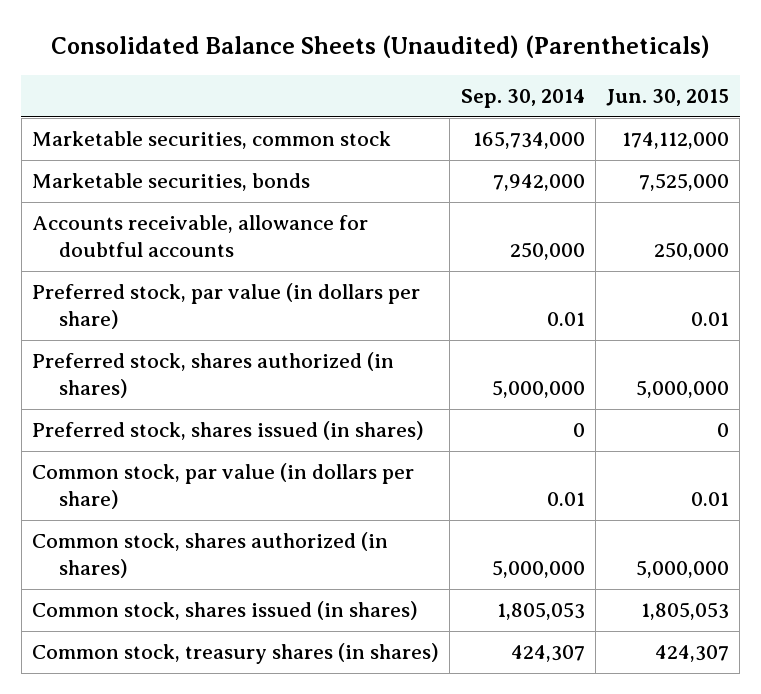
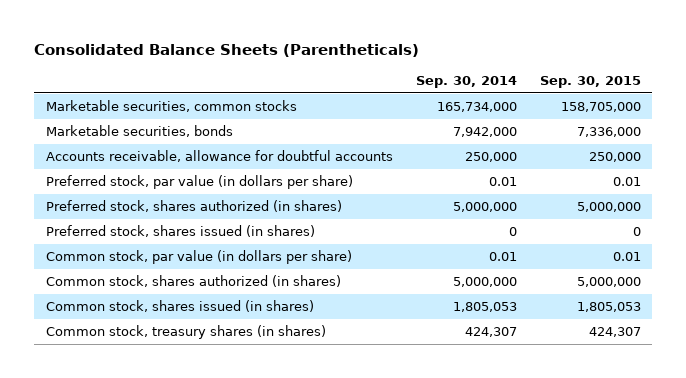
[50,34,710,58] Consolidated Balance Sheets (Unaudited) (Parentheticals) -> [34,43,420,57] Consolidated Balance Sheets (Parentheticals)
[606,88,730,106] Jun. 30, 2015 -> none
none -> [539,76,641,89] Sep. 30, 2015
[32,131,392,150] Marketable securities, common stock -> [45,100,297,113] Marketable securities, common stocks

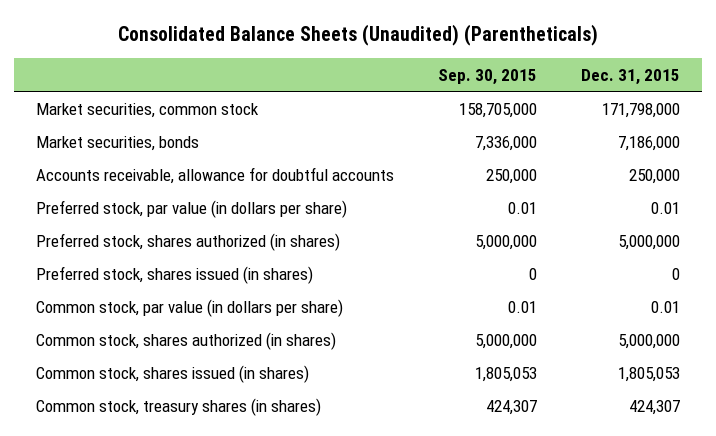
[34,43,420,57] Consolidated Balance Sheets (Parentheticals) -> [118,24,599,47] Consolidated Balance Sheets (Unaudited) (Parentheticals)
[415,76,517,89] Sep. 30, 2014 -> none
none -> [580,68,680,85] Dec. 31, 2015
[45,100,297,113] Marketable securities, common stocks -> [36,102,260,118] Market securities, common stock
[45,125,233,138] Marketable securities, bonds -> [36,135,200,151] Market securities, bonds

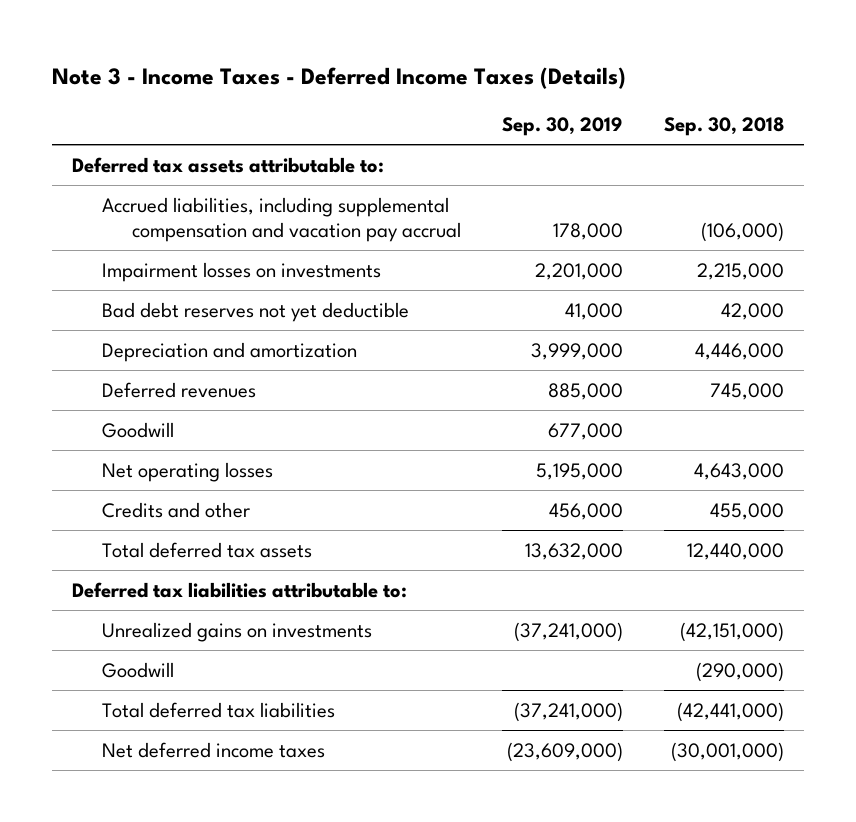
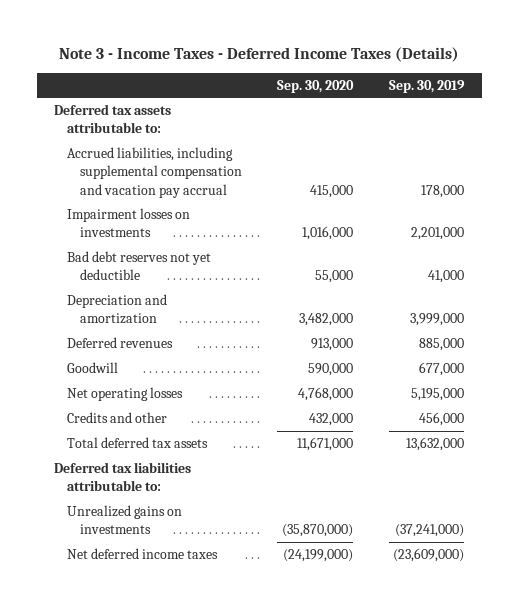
[663,116,784,136] Sep. 30, 2018 -> none
none -> [277,79,355,93] Sep. 30, 2020
[102,661,175,678] Goodwill -> none
[102,701,336,718] Total deferred tax liabilities -> none

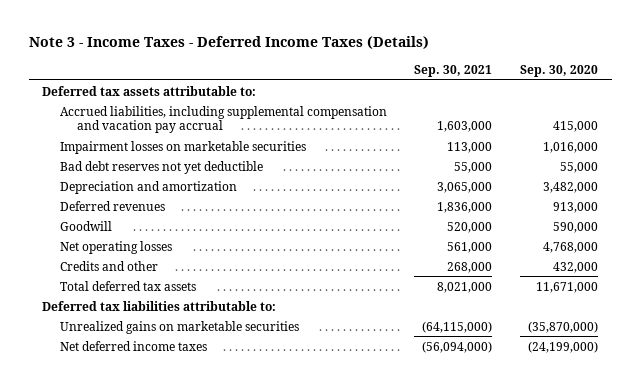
[388,79,465,93] Sep. 30, 2019 -> none
none -> [414,64,493,77] Sep. 30, 2021
[67,208,191,238] Impairment losses on investments -> [59,140,306,154] Impairment losses on marketable securities
[67,505,183,535] Unrealized gains on investments -> [59,320,299,334] Unrealized gains on marketable securities

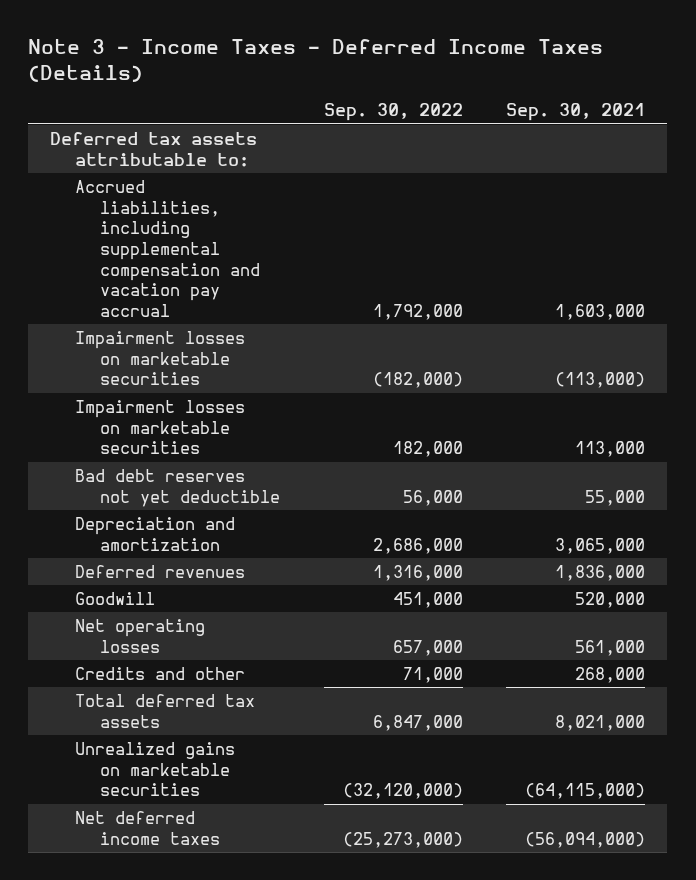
[519,64,598,77] Sep. 30, 2020 -> none
none -> [323,103,463,122] Sep. 30, 2022
none -> [75,330,246,386] Impairment losses on marketable securities
[42,300,277,311] Deferred tax liabilities attributable to: -> none

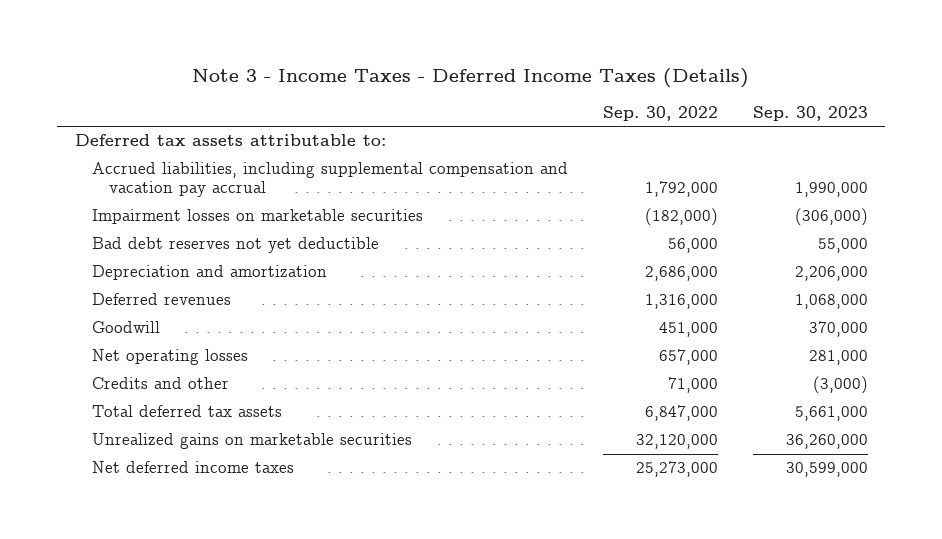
[506,103,646,122] Sep. 30, 2021 -> none
none -> [752,106,868,122] Sep. 30, 2023
[75,399,246,455] Impairment losses on marketable securities -> none
[342,783,463,800] (32,120,000) -> [635,434,718,450] 32,120,000
[342,831,463,848] (25,273,000) -> [635,461,718,478] 25,273,000

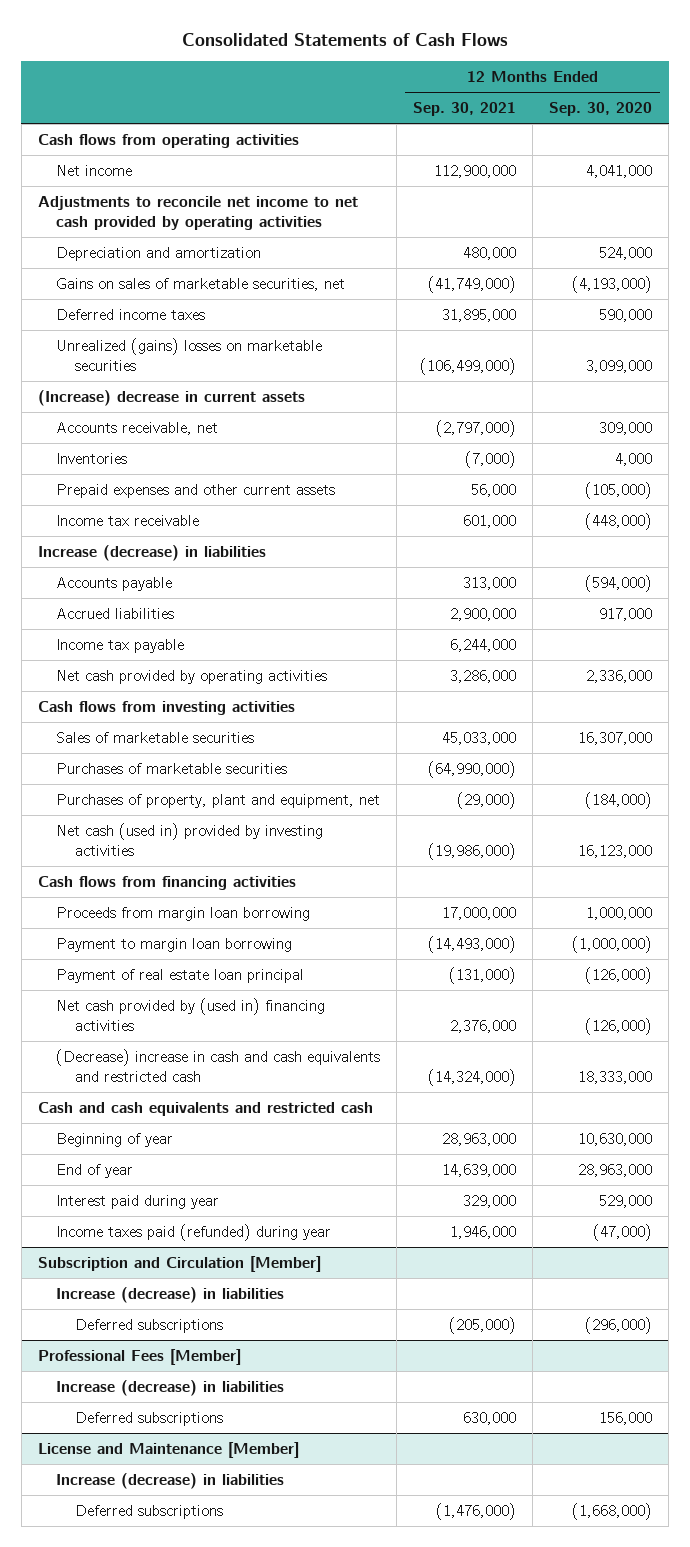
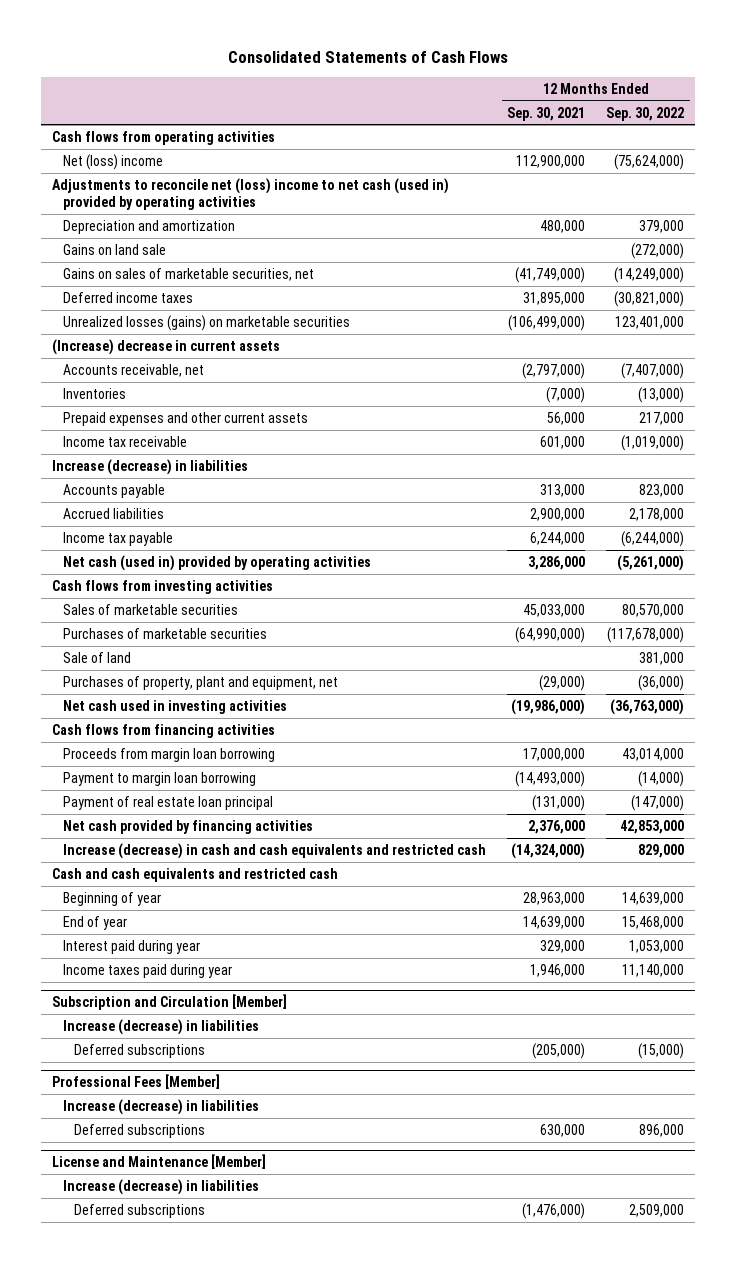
[549,102,653,117] Sep. 30, 2020 -> none
none -> [606,106,685,121] Sep. 30, 2022
[56,164,133,176] Net income -> [62,153,163,170] Net (loss) income
[37,195,358,230] Adjustments to reconcile net income to net cash provided by operating activities -> [51,177,449,210] Adjustments to reconcile net (loss) income to net cash (used in) provided by operating activities
none -> [62,243,166,255] Gains on land sale
[56,337,323,371] Unrealized (gains) losses on marketable securities -> [62,314,350,331] Unrealized losses (gains) on marketable securities
[56,669,328,684] Net cash provided by operating activities -> [62,554,371,571] Net cash (used in) provided by operating activities
none -> [62,651,131,663] Sale of land
[56,822,324,856] Net cash (used in) provided by investing activities -> [62,699,287,714] Net cash used in investing activities
[56,997,326,1031] Net cash provided by (used in) financing activities -> [62,819,313,834] Net cash provided by financing activities
[56,1048,381,1082] (Decrease) increase in cash and cash equivalents and restricted cash -> [62,842,486,859] Increase (decrease) in cash and cash equivalents and restricted cash
[56,1223,332,1241] Income taxes paid (refunded) during year -> [62,963,232,978] Income taxes paid during year

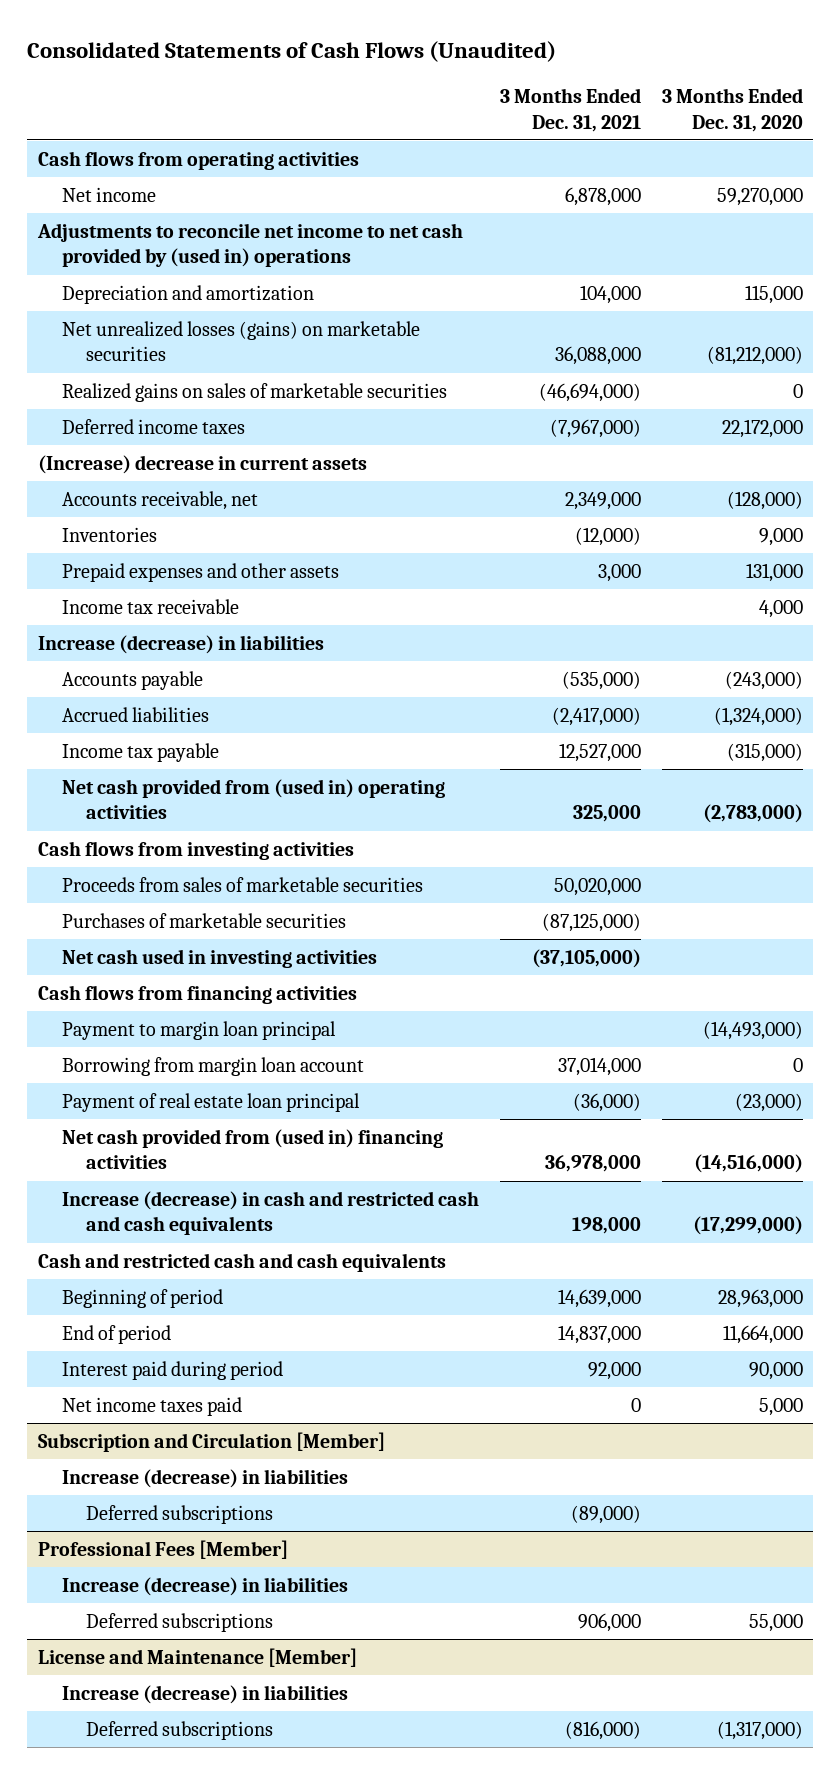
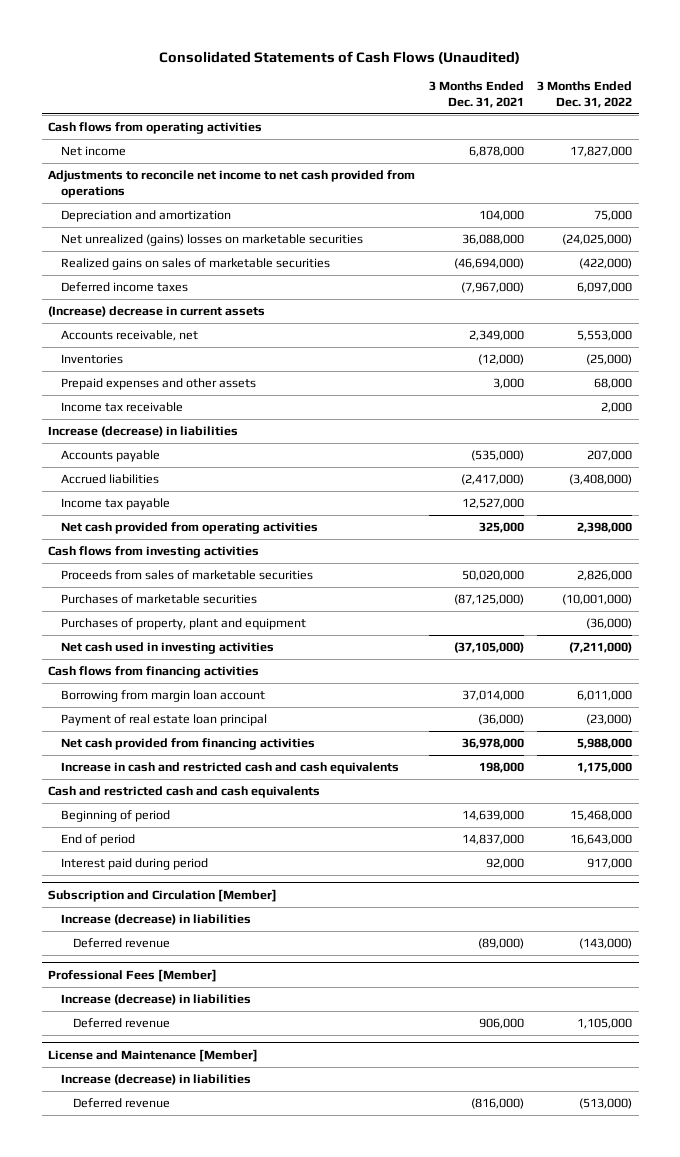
[661,88,803,132] 3 Months Ended Dec. 31, 2020 -> none
none -> [536,81,632,108] 3 Months Ended Dec. 31, 2022
[36,223,463,268] Adjustments to reconcile net income to net cash provided by (used in) operations -> [48,170,416,198] Adjustments to reconcile net income to net cash provided from operations
[61,321,420,362] Net unrealized losses (gains) on marketable securities -> [60,234,363,247] Net unrealized (gains) losses on marketable securities
[61,779,445,820] Net cash provided from (used in) operating activities -> [60,522,318,535] Net cash provided from operating activities
none -> [60,618,306,631] Purchases of property, plant and equipment
[61,1021,336,1041] Payment to margin loan principal -> none
[61,1129,443,1170] Net cash provided from (used in) financing activities -> [60,738,315,751] Net cash provided from financing activities
[61,1191,479,1236] Increase (decrease) in cash and restricted cash and cash equivalents -> [60,762,399,775] Increase in cash and restricted cash and cash equivalents
[61,1397,242,1417] Net income taxes paid -> none
[86,1505,274,1525] Deferred subscriptions -> [72,938,170,949] Deferred revenue
[86,1613,274,1633] Deferred subscriptions -> [72,1018,170,1029] Deferred revenue
[86,1721,274,1741] Deferred subscriptions -> [72,1098,170,1109] Deferred revenue

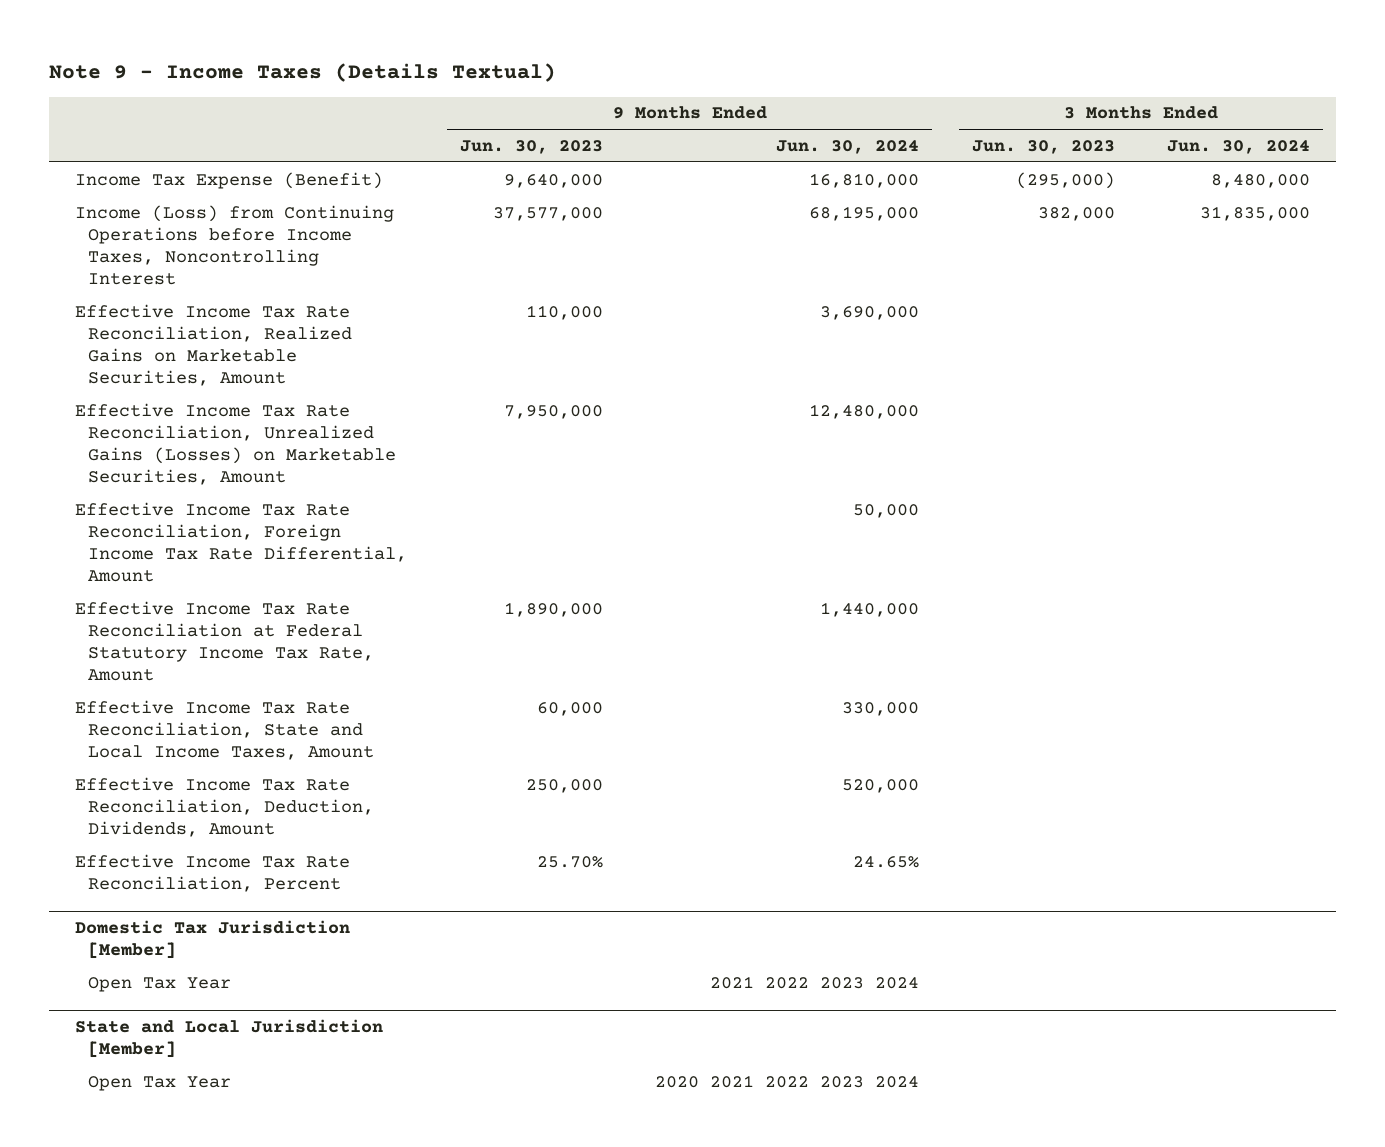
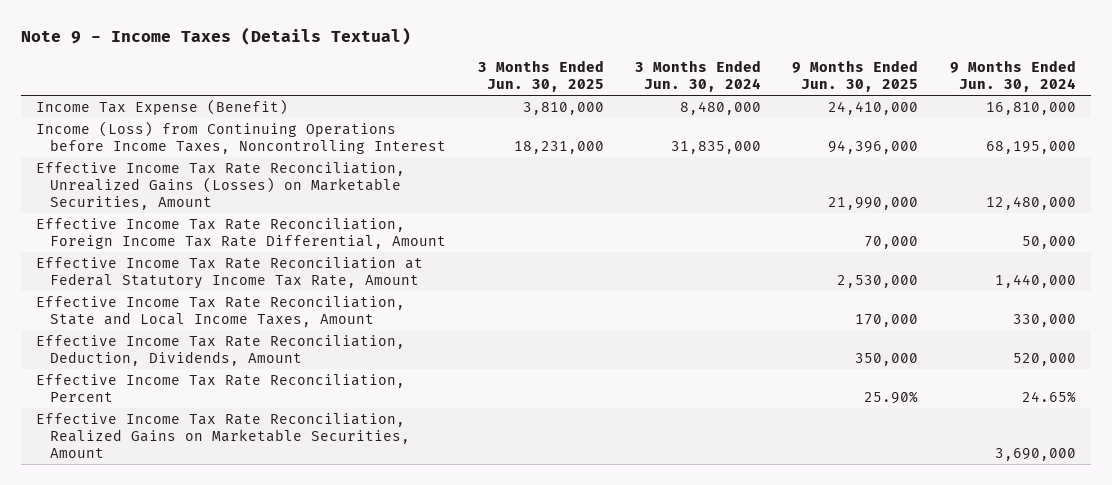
[459,139,603,154] Jun. 30, 2023 -> none
[971,139,1115,154] Jun. 30, 2023 -> none
none -> [477,60,604,93] 3 Months Ended Jun. 30, 2025
none -> [792,60,919,93] 9 Months Ended Jun. 30, 2025
[75,919,351,960] Domestic Tax Jurisdiction [Member] -> none
[88,976,232,992] Open Tax Year -> none
[75,1018,384,1059] State and Local Jurisdiction [Member] -> none
[88,1075,232,1091] Open Tax Year -> none
[75,303,353,387] Effective Income Tax Rate Reconciliation, Realized Gains on Marketable Securities, Amount -> [36,412,411,459] Effective Income Tax Rate Reconciliation, Realized Gains on Marketable Securities, Amount

